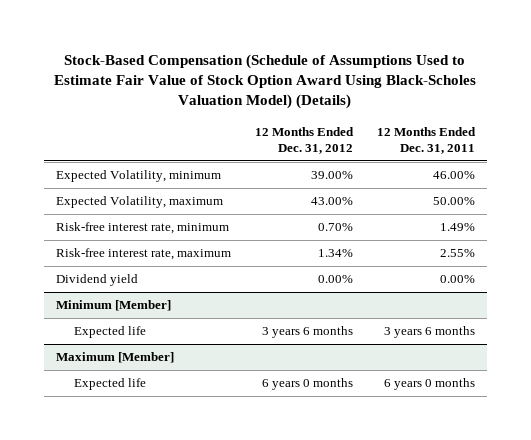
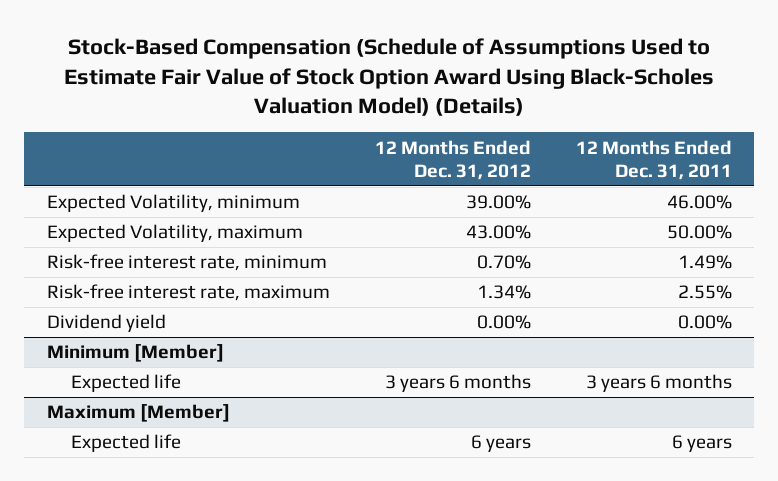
[261,378,353,391] 6 years 0 months -> [470,435,531,453] 6 years
[383,378,475,391] 6 years 0 months -> [671,435,732,453] 6 years

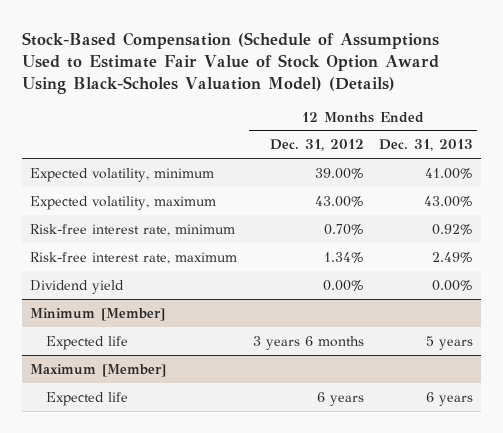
[575,139,732,181] 12 Months Ended Dec. 31, 2011 -> none
none -> [379,139,474,152] Dec. 31, 2013
[46,194,300,213] Expected Volatility, minimum -> [30,167,215,182] Expected volatility, minimum
[46,224,303,243] Expected Volatility, maximum -> [30,195,217,210] Expected volatility, maximum

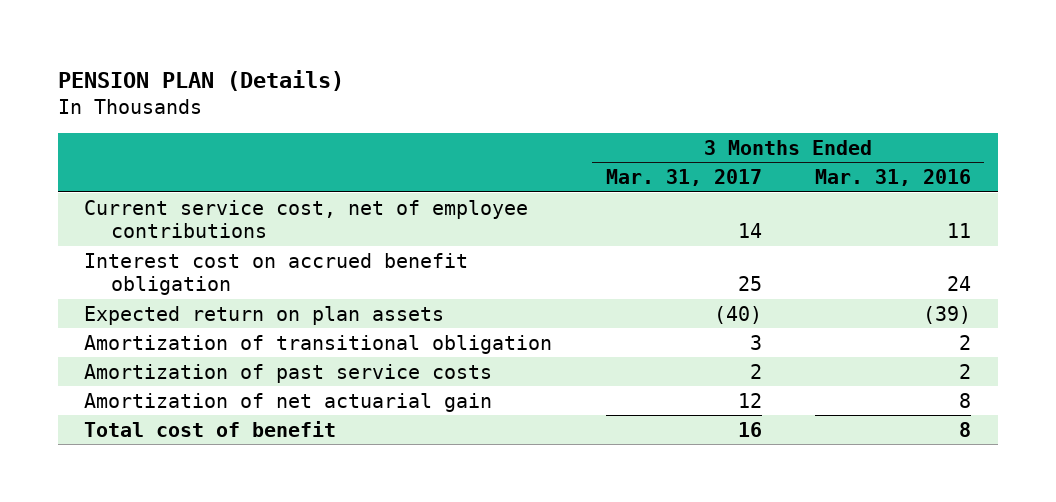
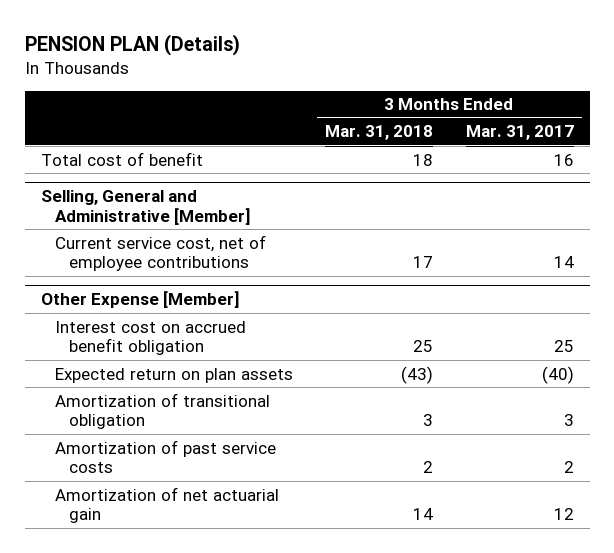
[815,169,972,187] Mar. 31, 2016 -> none
none -> [325,125,434,141] Mar. 31, 2018
[84,420,337,437] Total cost of benefit -> [40,151,203,166] Total cost of benefit
none -> [40,190,251,225] Selling, General and Administrative [Member]
none -> [40,291,240,309] Other Expense [Member]

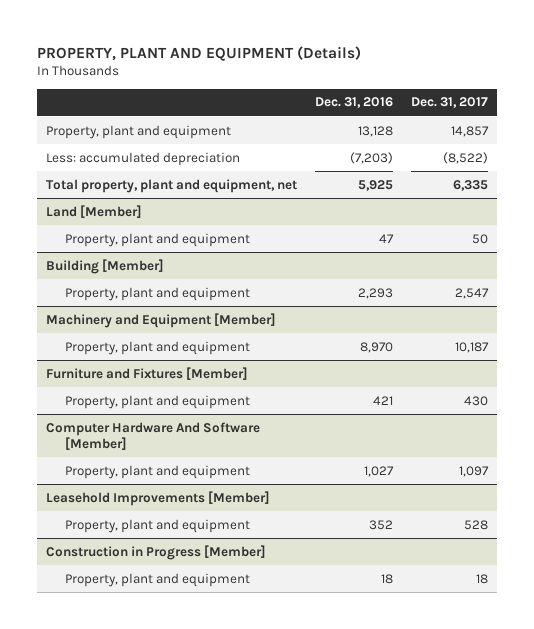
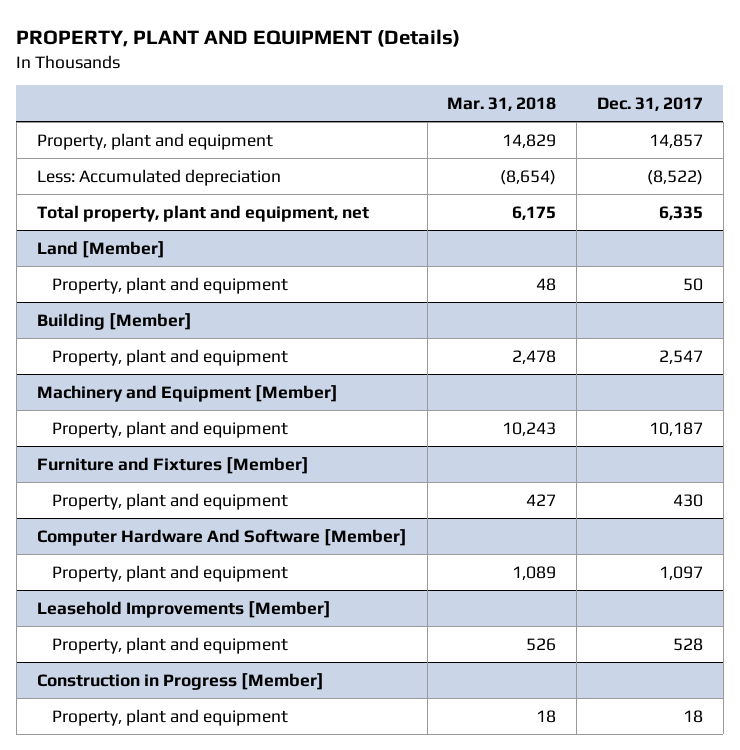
[314,97,393,109] Dec. 31, 2016 -> none
none -> [447,96,557,111] Mar. 31, 2018
[45,151,240,166] Less: accumulated depreciation -> [36,168,281,186] Less: Accumulated depreciation

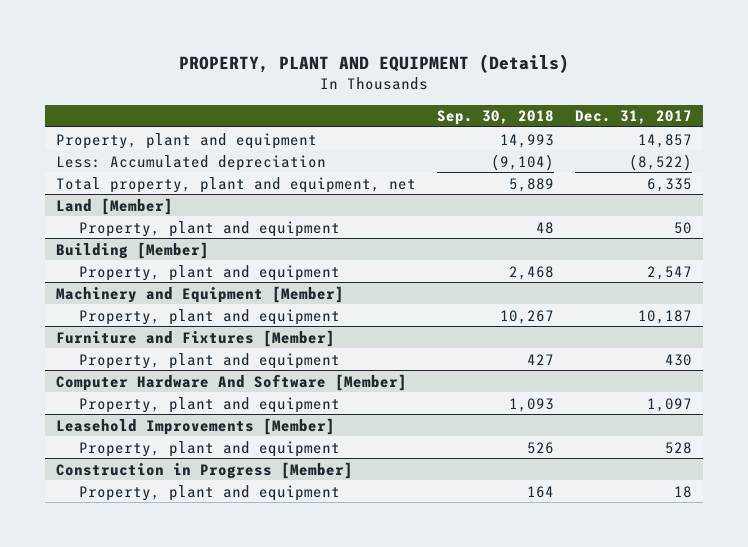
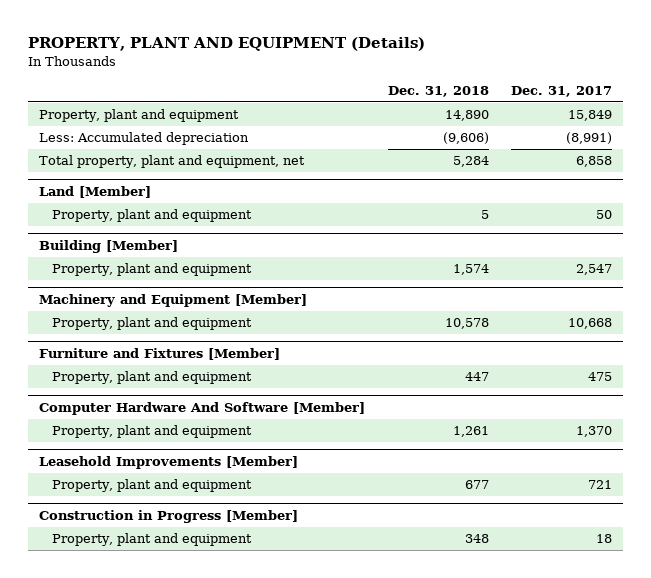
[437,110,555,126] Sep. 30, 2018 -> none
none -> [387,85,489,97] Dec. 31, 2018
[638,133,693,148] 14,857 -> [567,110,612,122] 15,849
[629,153,693,171] (8,522) -> [565,132,612,145] (8,991)
[647,177,693,192] 6,335 -> [575,156,612,168] 6,858
[638,309,693,324] 10,187 -> [567,318,612,330] 10,668
[665,353,693,366] 430 -> [587,372,612,382] 475
[647,397,693,412] 1,097 -> [575,426,612,438] 1,370
[665,441,693,454] 528 -> [587,480,612,490] 721

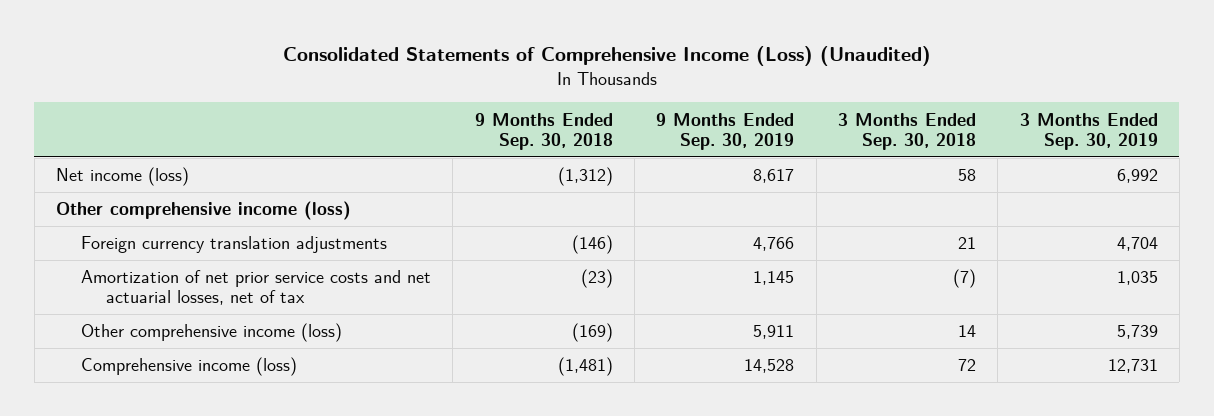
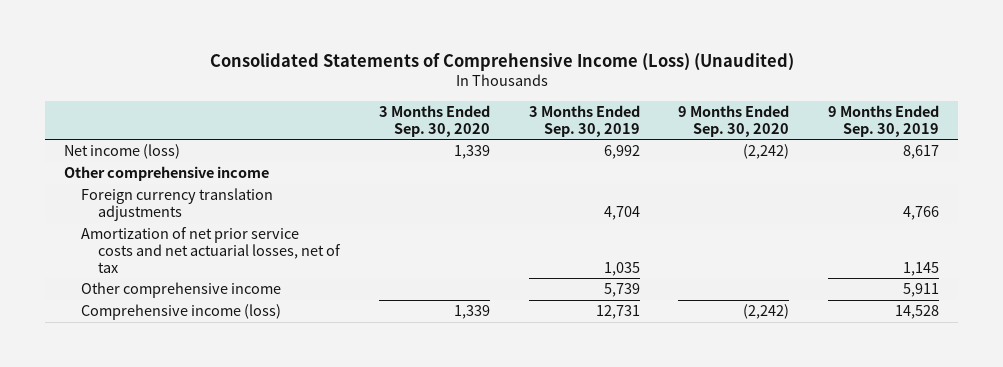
[474,112,613,150] 9 Months Ended Sep. 30, 2018 -> none
[838,112,977,150] 3 Months Ended Sep. 30, 2018 -> none
none -> [378,104,490,137] 3 Months Ended Sep. 30, 2020
none -> [678,104,790,137] 9 Months Ended Sep. 30, 2020
[55,201,351,221] Other comprehensive income (loss) -> [64,166,270,182] Other comprehensive income
[81,323,343,343] Other comprehensive income (loss) -> [81,282,282,299] Other comprehensive income

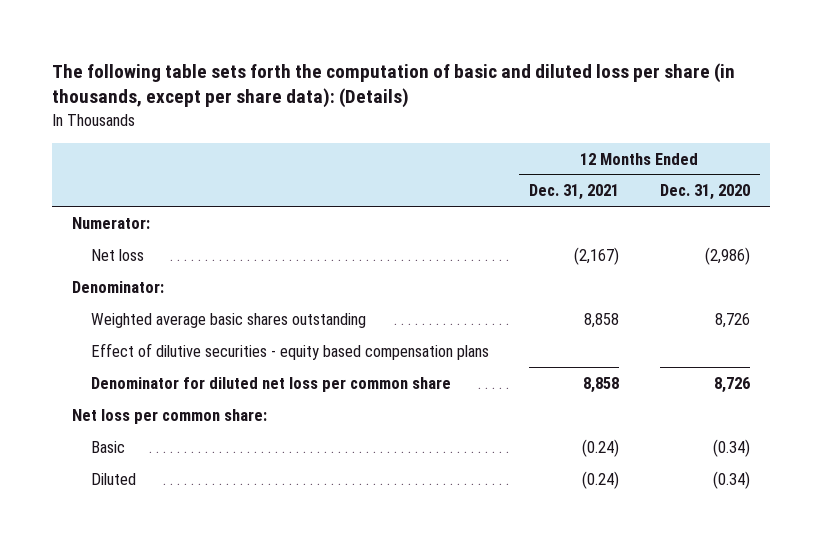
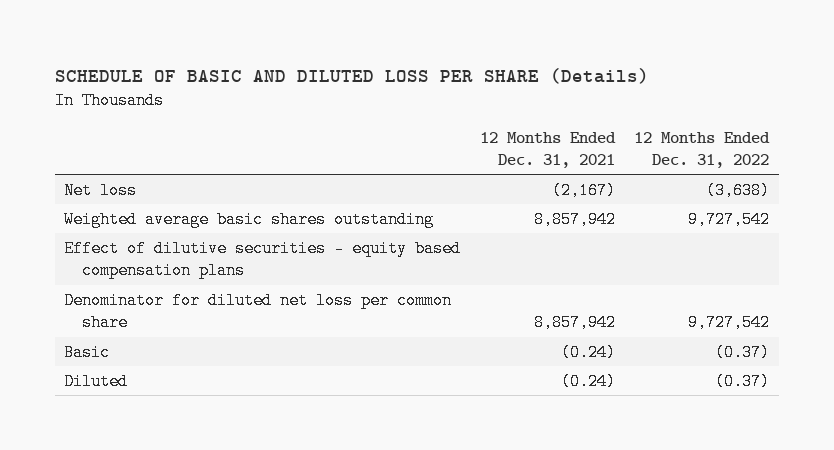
[51,62,735,109] The following table sets forth the computation of basic and diluted loss per share (in thousands, except per share data): (Details) -> [54,67,649,84] SCHEDULE OF BASIC AND DILUTED LOSS PER SHARE (Details)
[659,184,750,201] Dec. 31, 2020 -> none
none -> [634,131,771,168] 12 Months Ended Dec. 31, 2022
[71,216,150,229] Numerator: -> none
[71,280,164,293] Denominator: -> none
[584,312,620,328] 8,858 -> [533,211,616,229] 8,857,942
[71,408,267,424] Net loss per common share: -> none
[583,376,620,393] 8,858 -> [533,314,616,332] 8,857,942

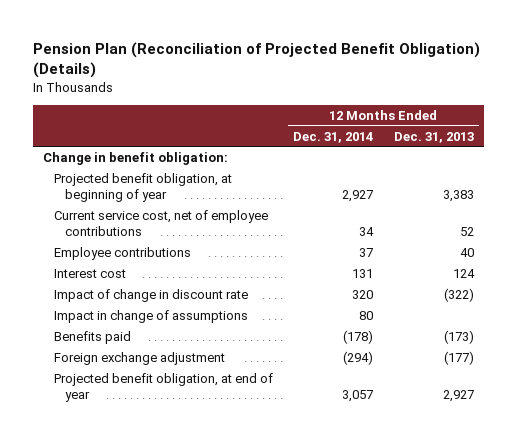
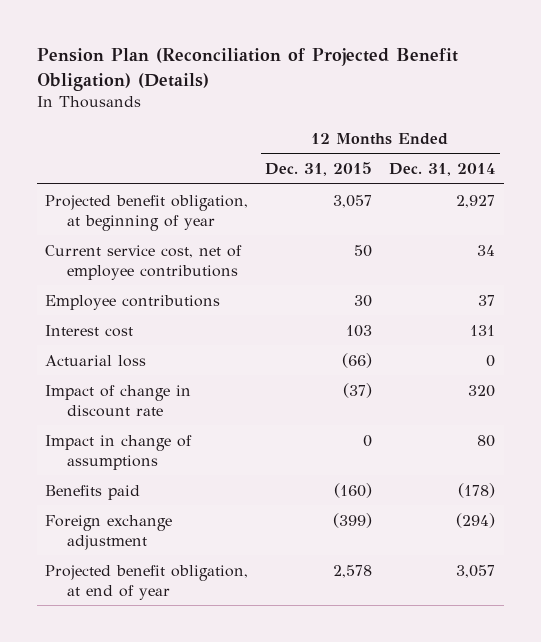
[393,131,474,143] Dec. 31, 2013 -> none
none -> [265,162,373,177] Dec. 31, 2015
[43,152,229,166] Change in benefit obligation: -> none
none -> [45,354,147,367] Actuarial loss

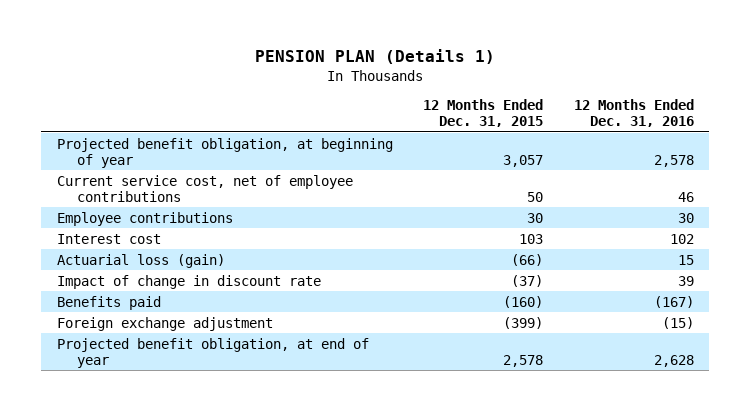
[36,48,458,92] Pension Plan (Reconciliation of Projected Benefit Obligation) (Details) -> [255,49,496,65] PENSION PLAN (Details 1)
[389,163,496,177] Dec. 31, 2014 -> none
none -> [573,98,694,127] 12 Months Ended Dec. 31, 2016
[45,354,147,367] Actuarial loss -> [56,253,225,268] Actuarial loss (gain)
[45,434,193,470] Impact in change of assumptions -> none

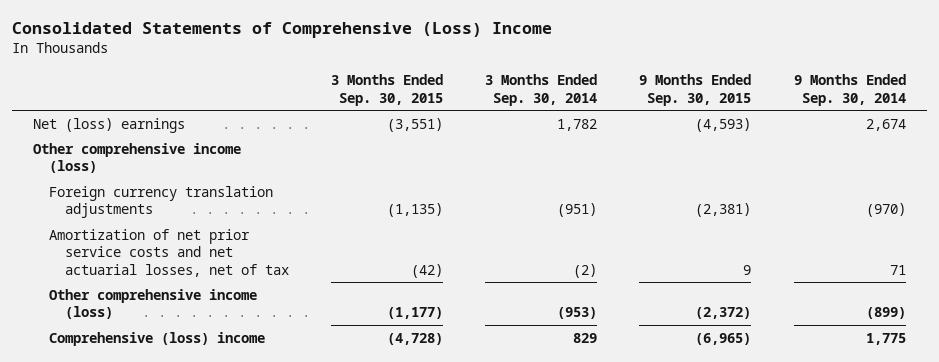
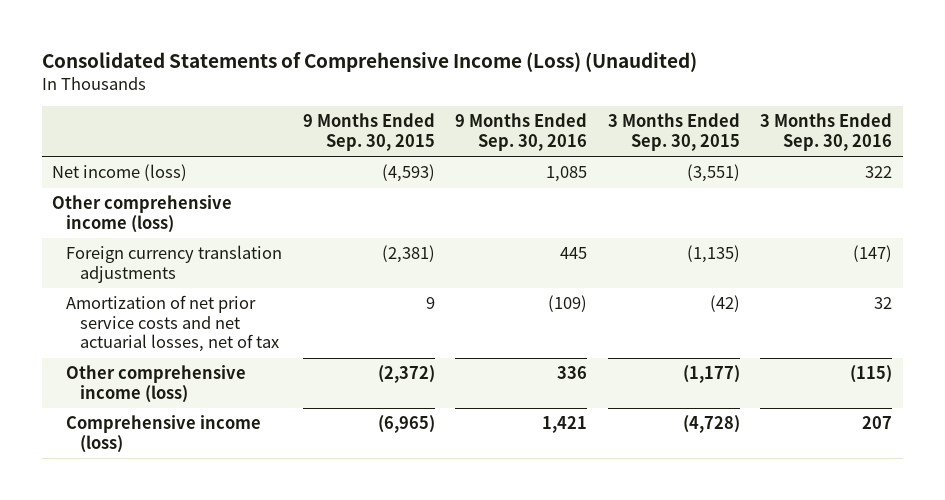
[12,22,553,39] Consolidated Statements of Comprehensive (Loss) Income -> [42,51,698,72] Consolidated Statements of Comprehensive Income (Loss) (Unaudited)
[485,74,598,106] 3 Months Ended Sep. 30, 2014 -> none
[793,74,906,106] 9 Months Ended Sep. 30, 2014 -> none
none -> [455,113,588,151] 9 Months Ended Sep. 30, 2016
none -> [760,113,893,151] 3 Months Ended Sep. 30, 2016
[33,117,186,133] Net (loss) earnings -> [52,164,188,182] Net income (loss)
[48,331,265,346] Comprehensive (loss) income -> [66,415,262,453] Comprehensive income (loss)

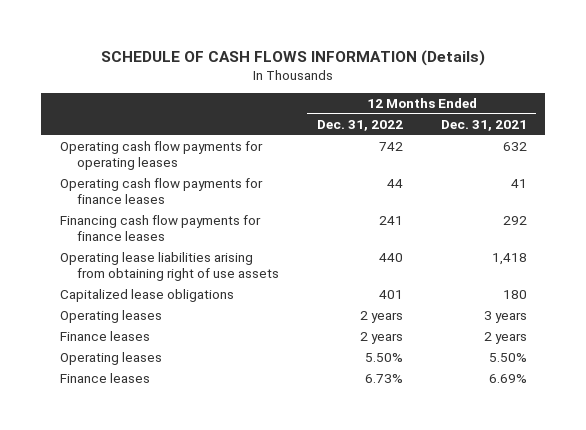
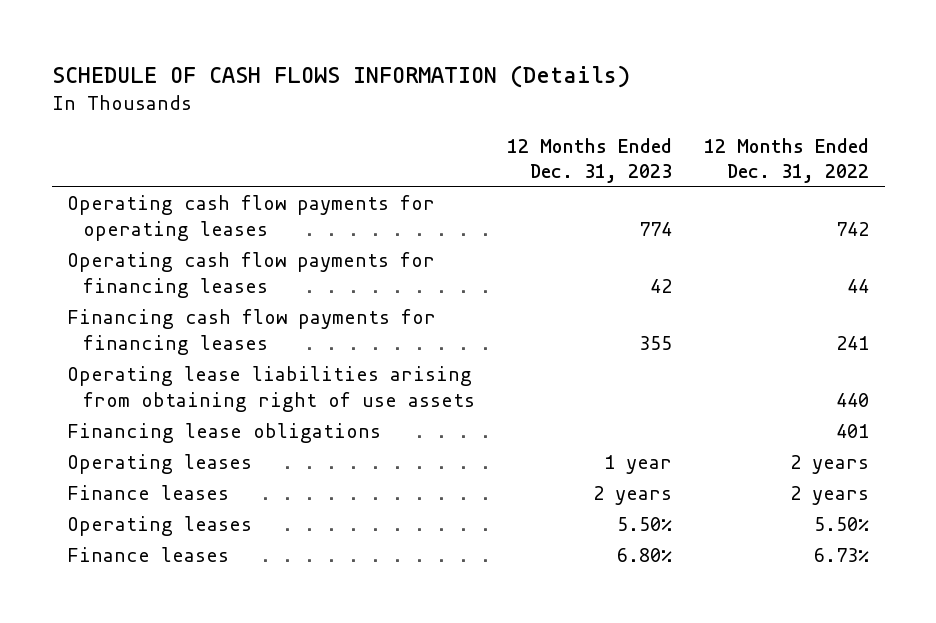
[440,119,527,131] Dec. 31, 2021 -> none
none -> [506,137,672,184] 12 Months Ended Dec. 31, 2023
[59,178,263,205] Operating cash flow payments for finance leases -> [67,252,436,299] Operating cash flow payments for financing leases
[59,215,261,242] Financing cash flow payments for finance leases -> [67,309,437,356] Financing cash flow payments for financing leases
[59,289,234,303] Capitalized lease obligations -> [67,423,382,444] Financing lease obligations

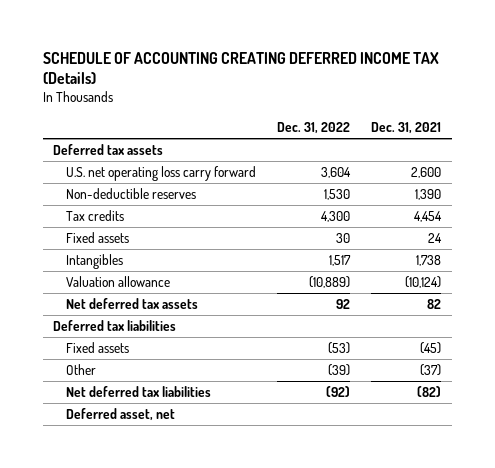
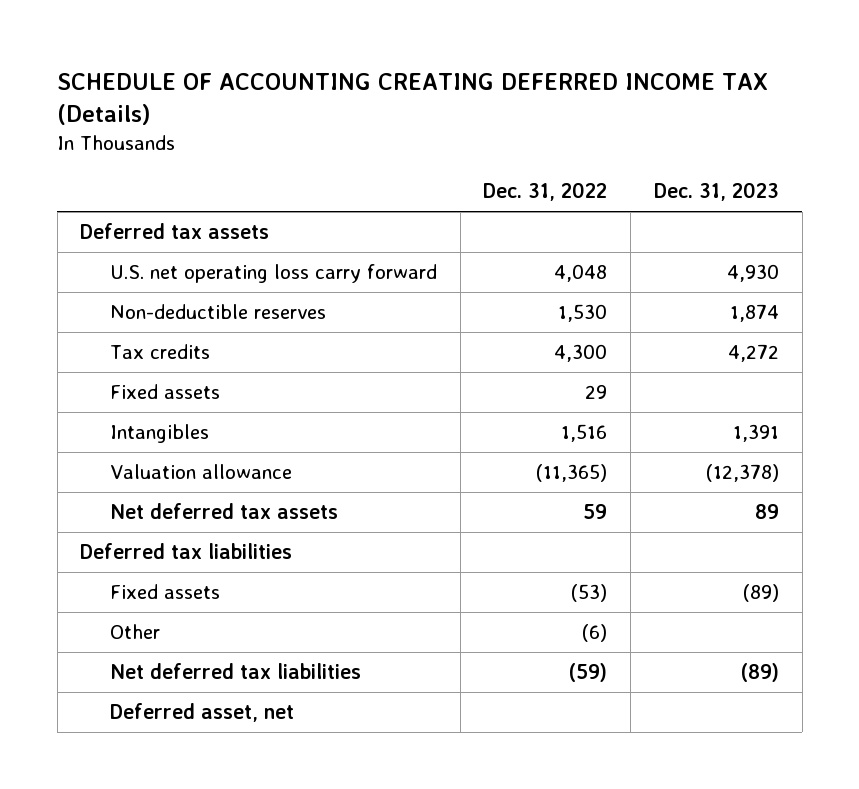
[371,121,442,134] Dec. 31, 2021 -> none
none -> [653,182,779,202] Dec. 31, 2023
[321,167,352,179] 3,604 -> [554,264,608,283] 4,048
[336,233,351,244] 30 -> [585,385,608,400] 29
[329,255,352,267] 1,517 -> [561,424,608,443] 1,516
[309,276,351,289] (10,889) -> [536,464,608,483] (11,365)
[336,299,351,310] 92 -> [583,504,608,520] 59
[328,364,351,377] (39) -> [582,624,608,643] (6)
[326,386,351,398] (92) -> [569,663,608,683] (59)

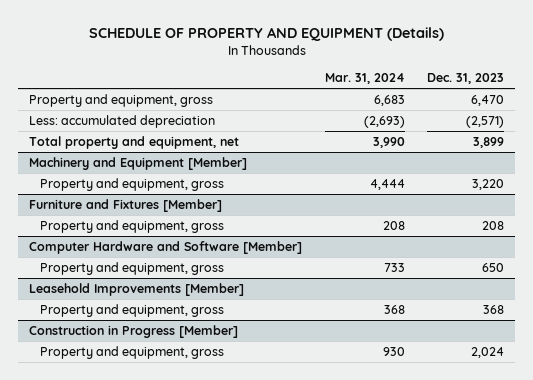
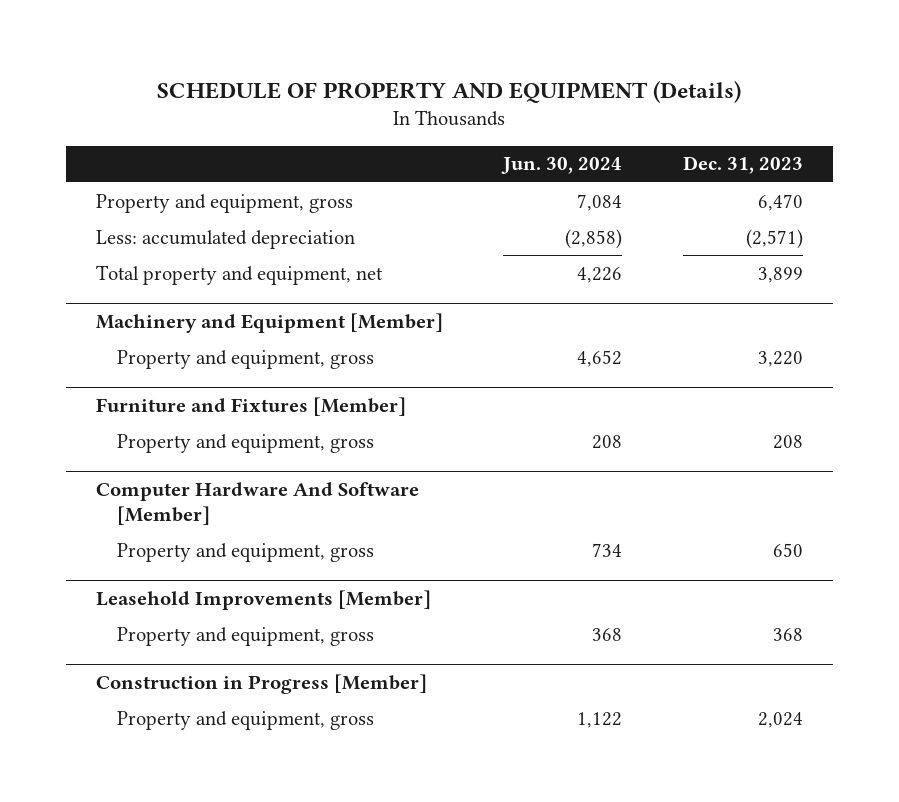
[324,73,405,85] Mar. 31, 2024 -> none
none -> [501,157,623,175] Jun. 30, 2024
[29,240,303,254] Computer Hardware and Software [Member] -> [96,481,420,525] Computer Hardware And Software [Member]

